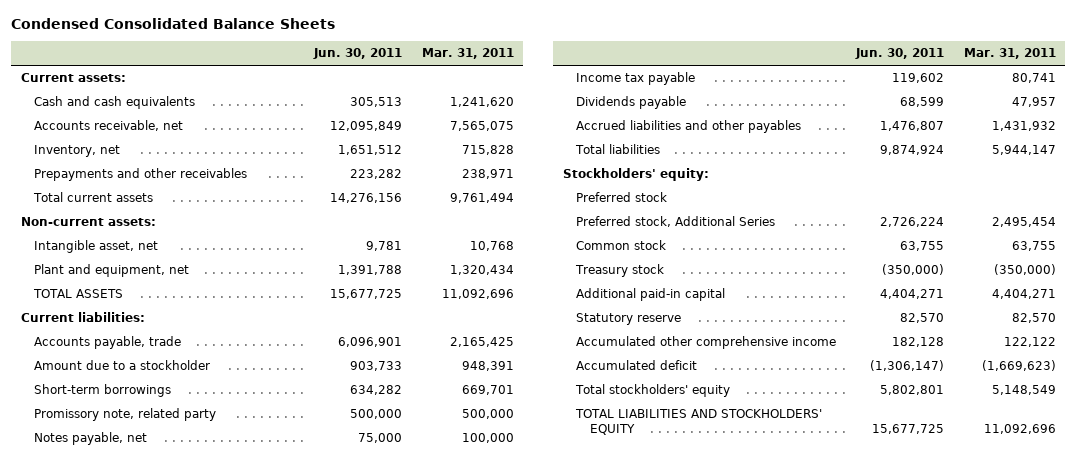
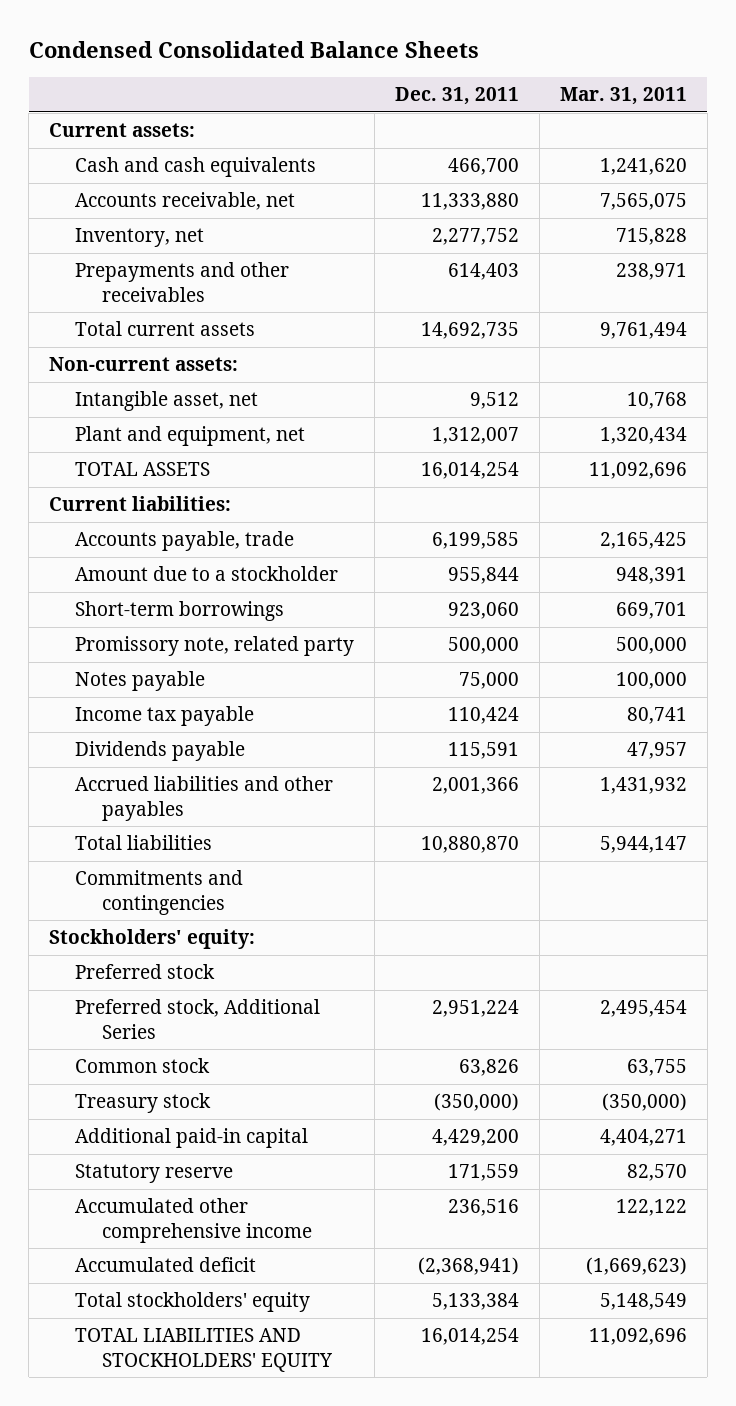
[313,48,403,60] Jun. 30, 2011 -> none
none -> [395,87,520,106] Dec. 31, 2011
[34,432,148,446] Notes payable, net -> [75,671,206,692] Notes payable
none -> [75,870,244,915] Commitments and contingencies

